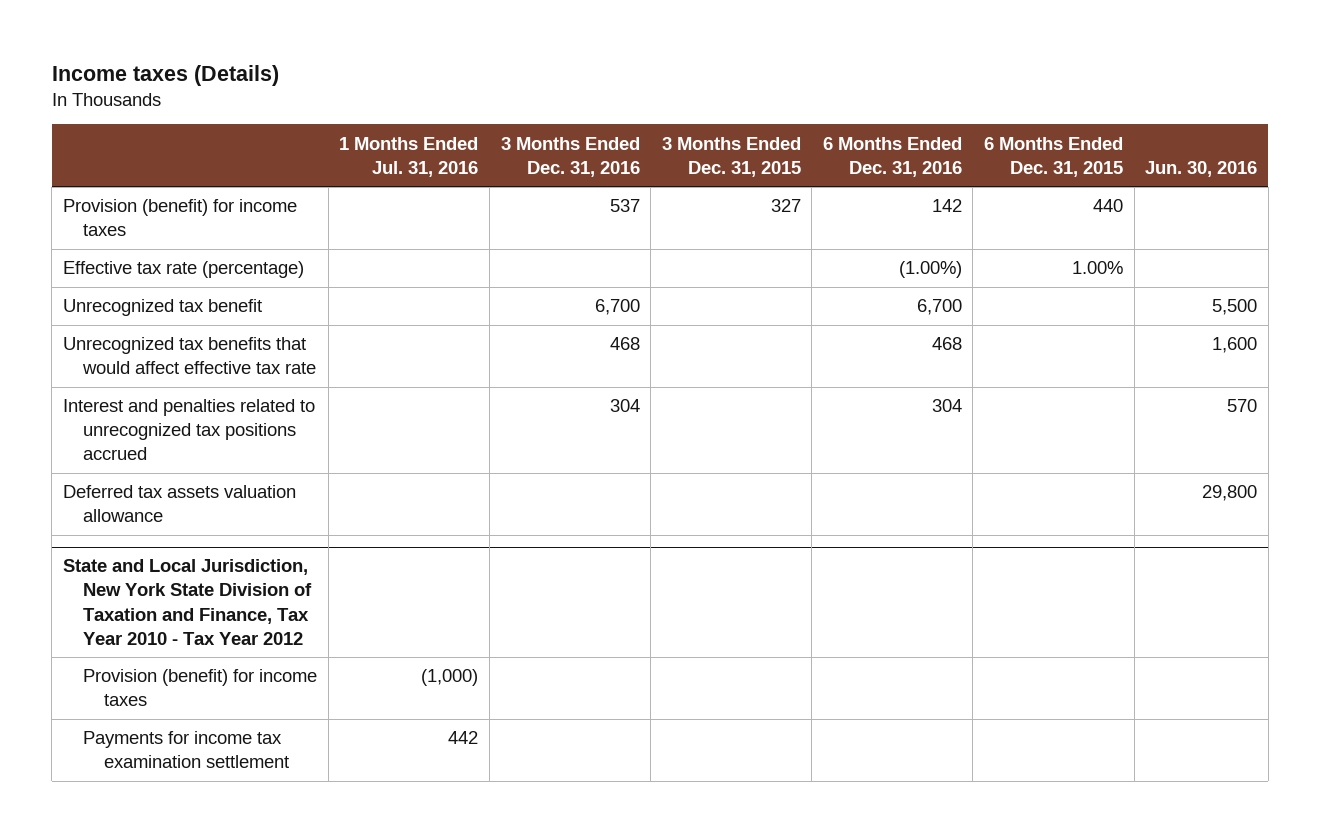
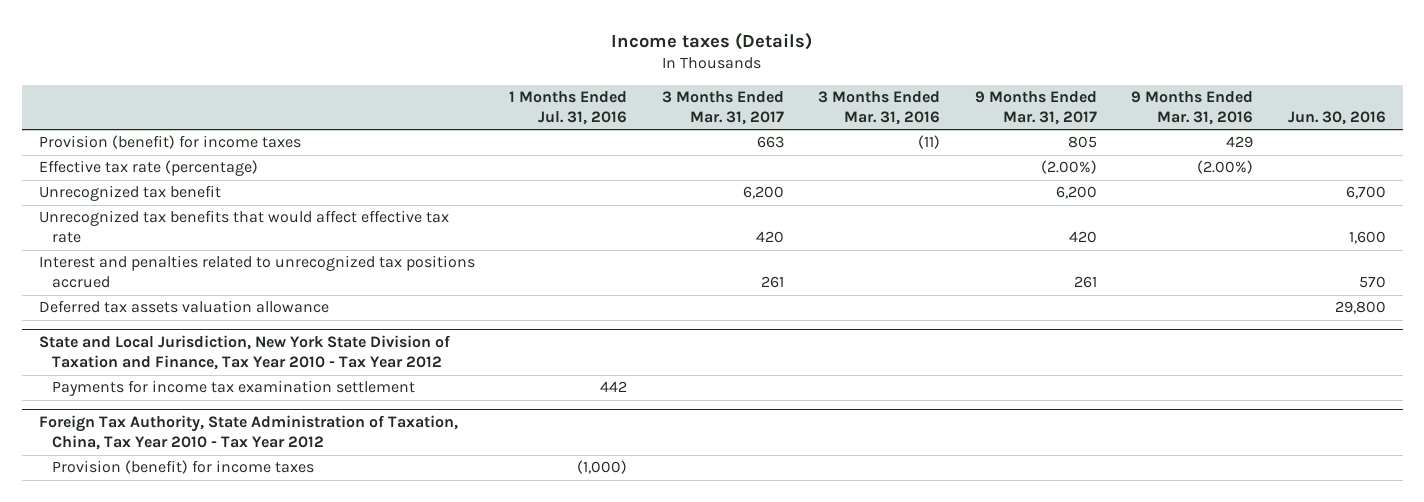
[500,136,640,177] 3 Months Ended Dec. 31, 2016 -> none
[661,136,801,177] 3 Months Ended Dec. 31, 2015 -> none
[822,136,962,177] 6 Months Ended Dec. 31, 2016 -> none
[983,136,1123,177] 6 Months Ended Dec. 31, 2015 -> none
none -> [661,91,784,125] 3 Months Ended Mar. 31, 2017
none -> [818,91,941,125] 3 Months Ended Mar. 31, 2016
none -> [974,91,1097,125] 9 Months Ended Mar. 31, 2017
none -> [1131,91,1254,125] 9 Months Ended Mar. 31, 2016
[1212,299,1258,316] 5,500 -> [1345,186,1386,200] 6,700
[83,669,318,707] Provision (benefit) for income taxes -> none
none -> [38,415,458,451] Foreign Tax Authority, State Administration of Taxation, China, Tax Year 2010 - Tax Year 2012
none -> [52,460,315,475] Provision (benefit) for income taxes

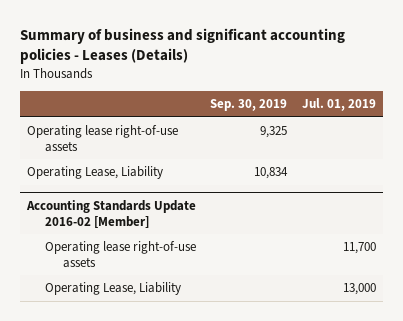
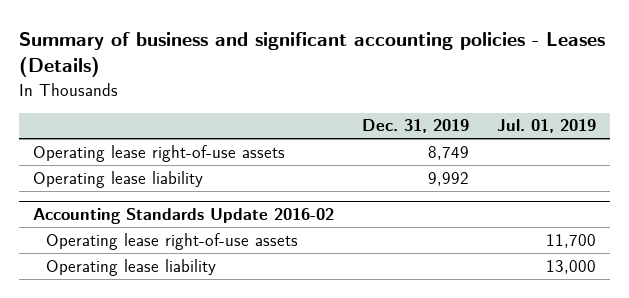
[210,99,288,112] Sep. 30, 2019 -> none
none -> [361,119,469,134] Dec. 31, 2019
[26,166,163,180] Operating Lease, Liability -> [32,170,203,188] Operating lease liability
[25,200,196,228] Accounting Standards Update 2016-02 [Member] -> [32,207,334,224] Accounting Standards Update 2016-02
[45,282,182,296] Operating Lease, Liability -> [45,258,216,276] Operating lease liability

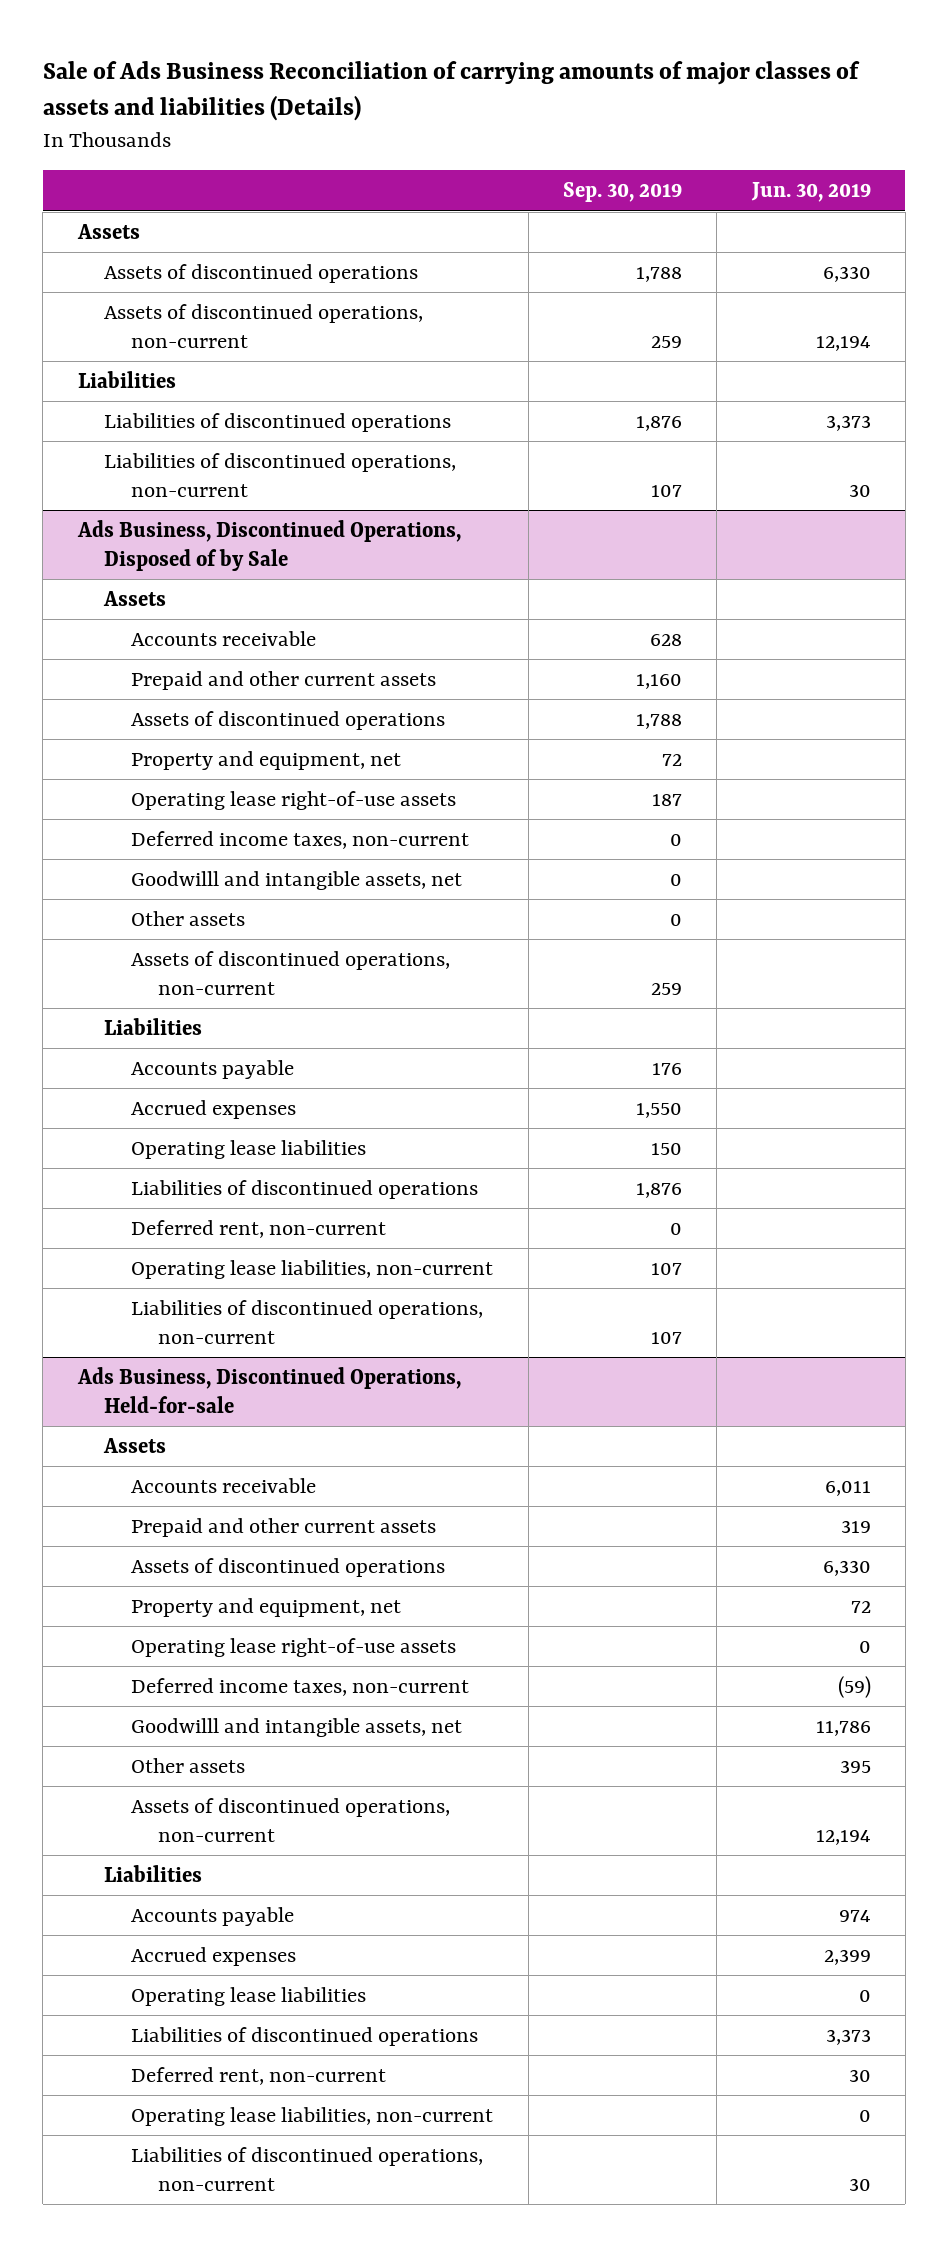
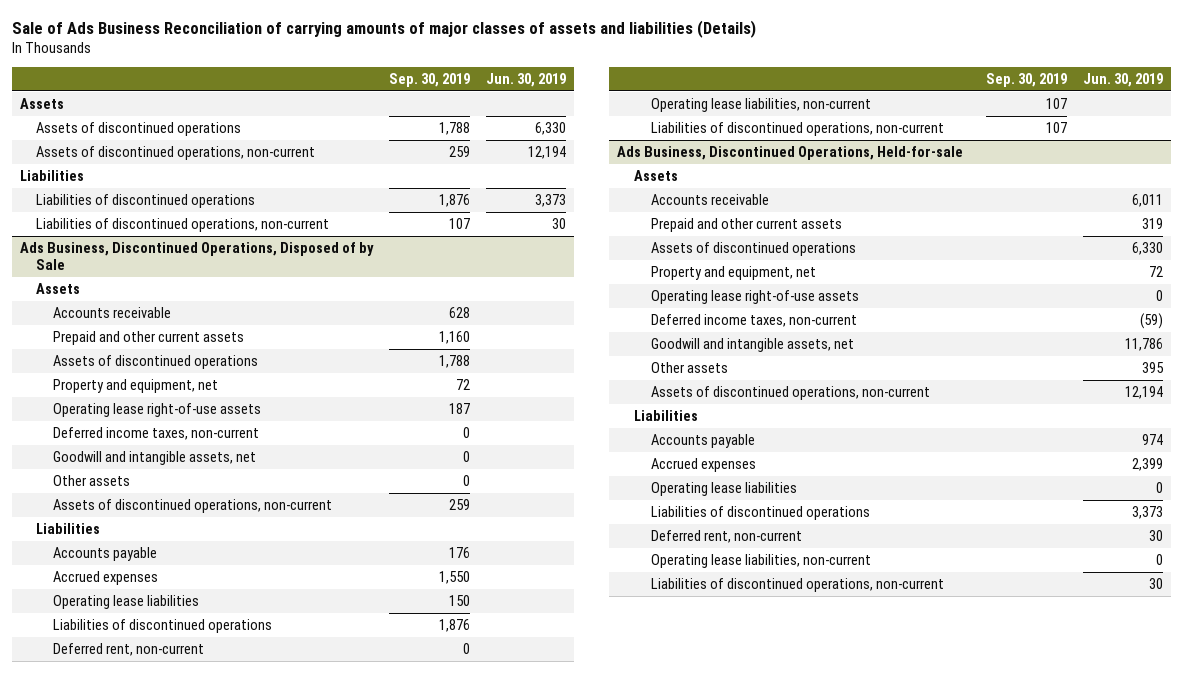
[131,870,463,890] Goodwilll and intangible assets, net -> [53,450,257,465] Goodwill and intangible assets, net
[131,1717,463,1737] Goodwilll and intangible assets, net -> [650,337,854,352] Goodwill and intangible assets, net

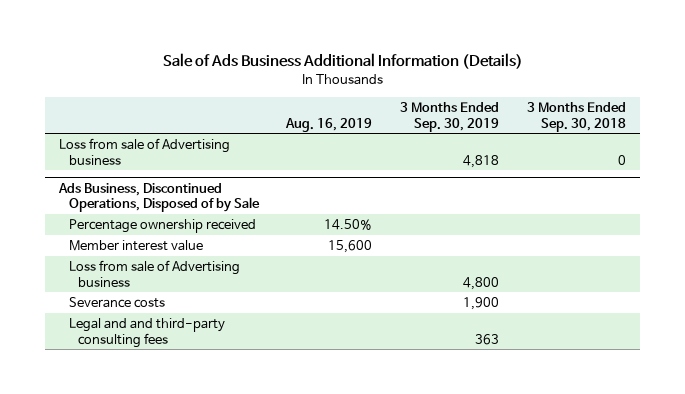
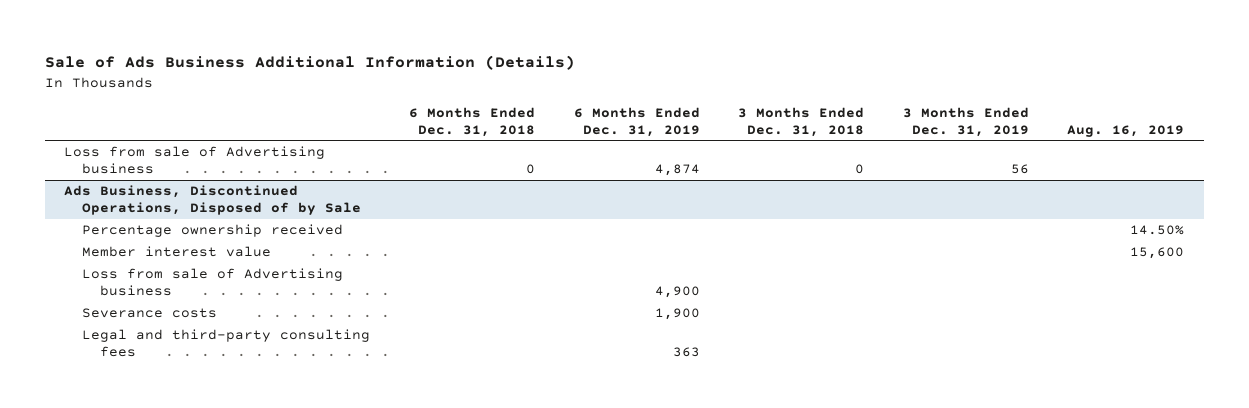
[400,102,500,132] 3 Months Ended Sep. 30, 2019 -> none
[527,102,627,132] 3 Months Ended Sep. 30, 2018 -> none
none -> [408,106,535,137] 6 Months Ended Dec. 31, 2018
none -> [573,106,700,137] 6 Months Ended Dec. 31, 2019
none -> [738,106,865,137] 3 Months Ended Dec. 31, 2018
none -> [902,106,1029,137] 3 Months Ended Dec. 31, 2019
[68,318,225,348] Legal and and third-party consulting fees -> [82,329,371,358] Legal and third-party consulting fees

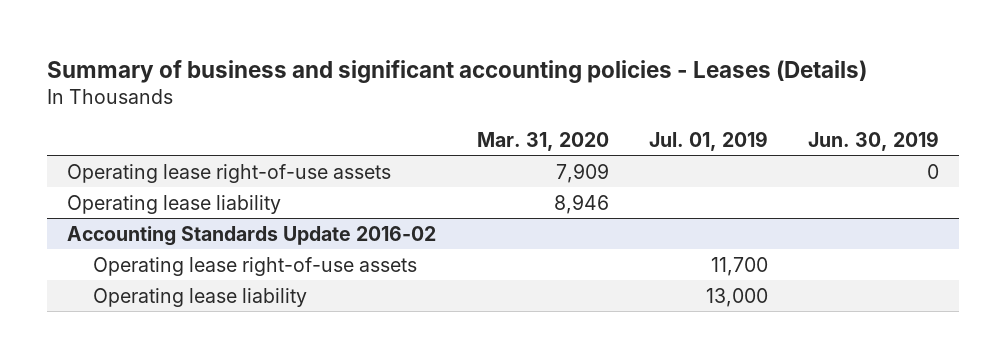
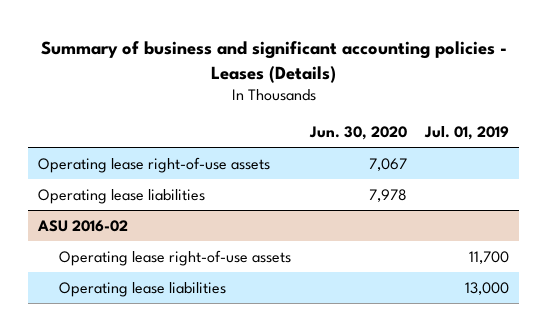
[476,131,609,151] Mar. 31, 2020 -> none
[808,130,940,151] Jun. 30, 2019 -> none
none -> [308,126,407,141] Jun. 30, 2020
[67,194,282,214] Operating lease liability -> [37,188,205,204] Operating lease liabilities
[67,225,437,246] Accounting Standards Update 2016-02 -> [36,219,128,232] ASU 2016-02
[93,287,308,307] Operating lease liability -> [58,281,226,297] Operating lease liabilities

